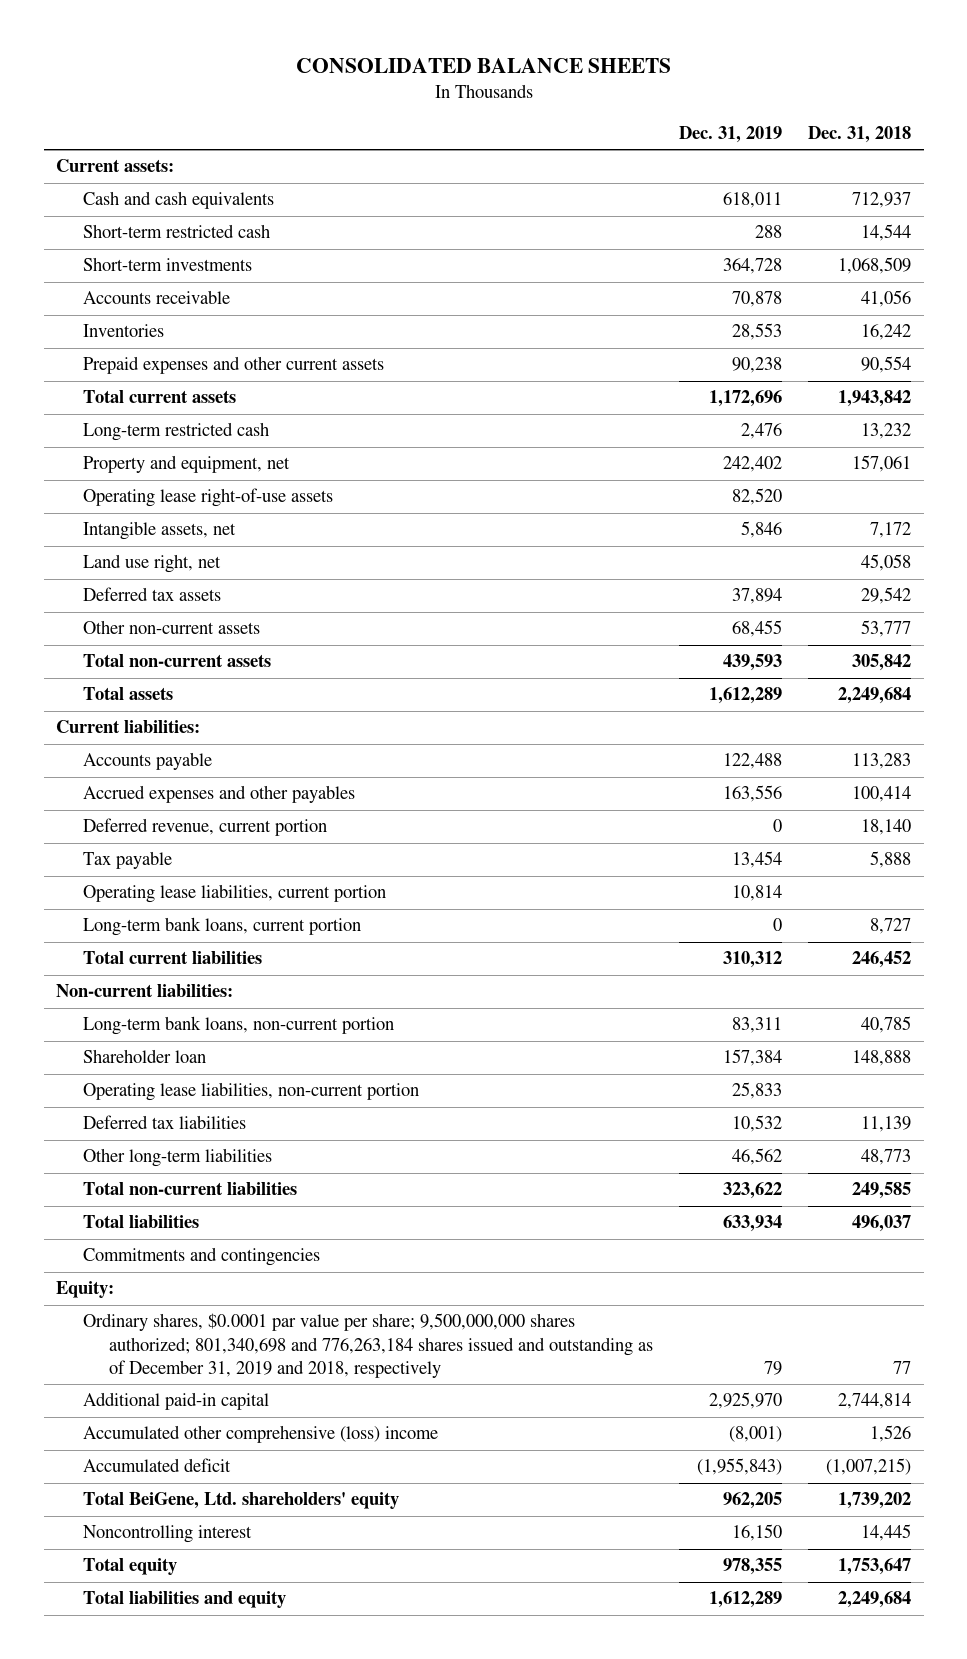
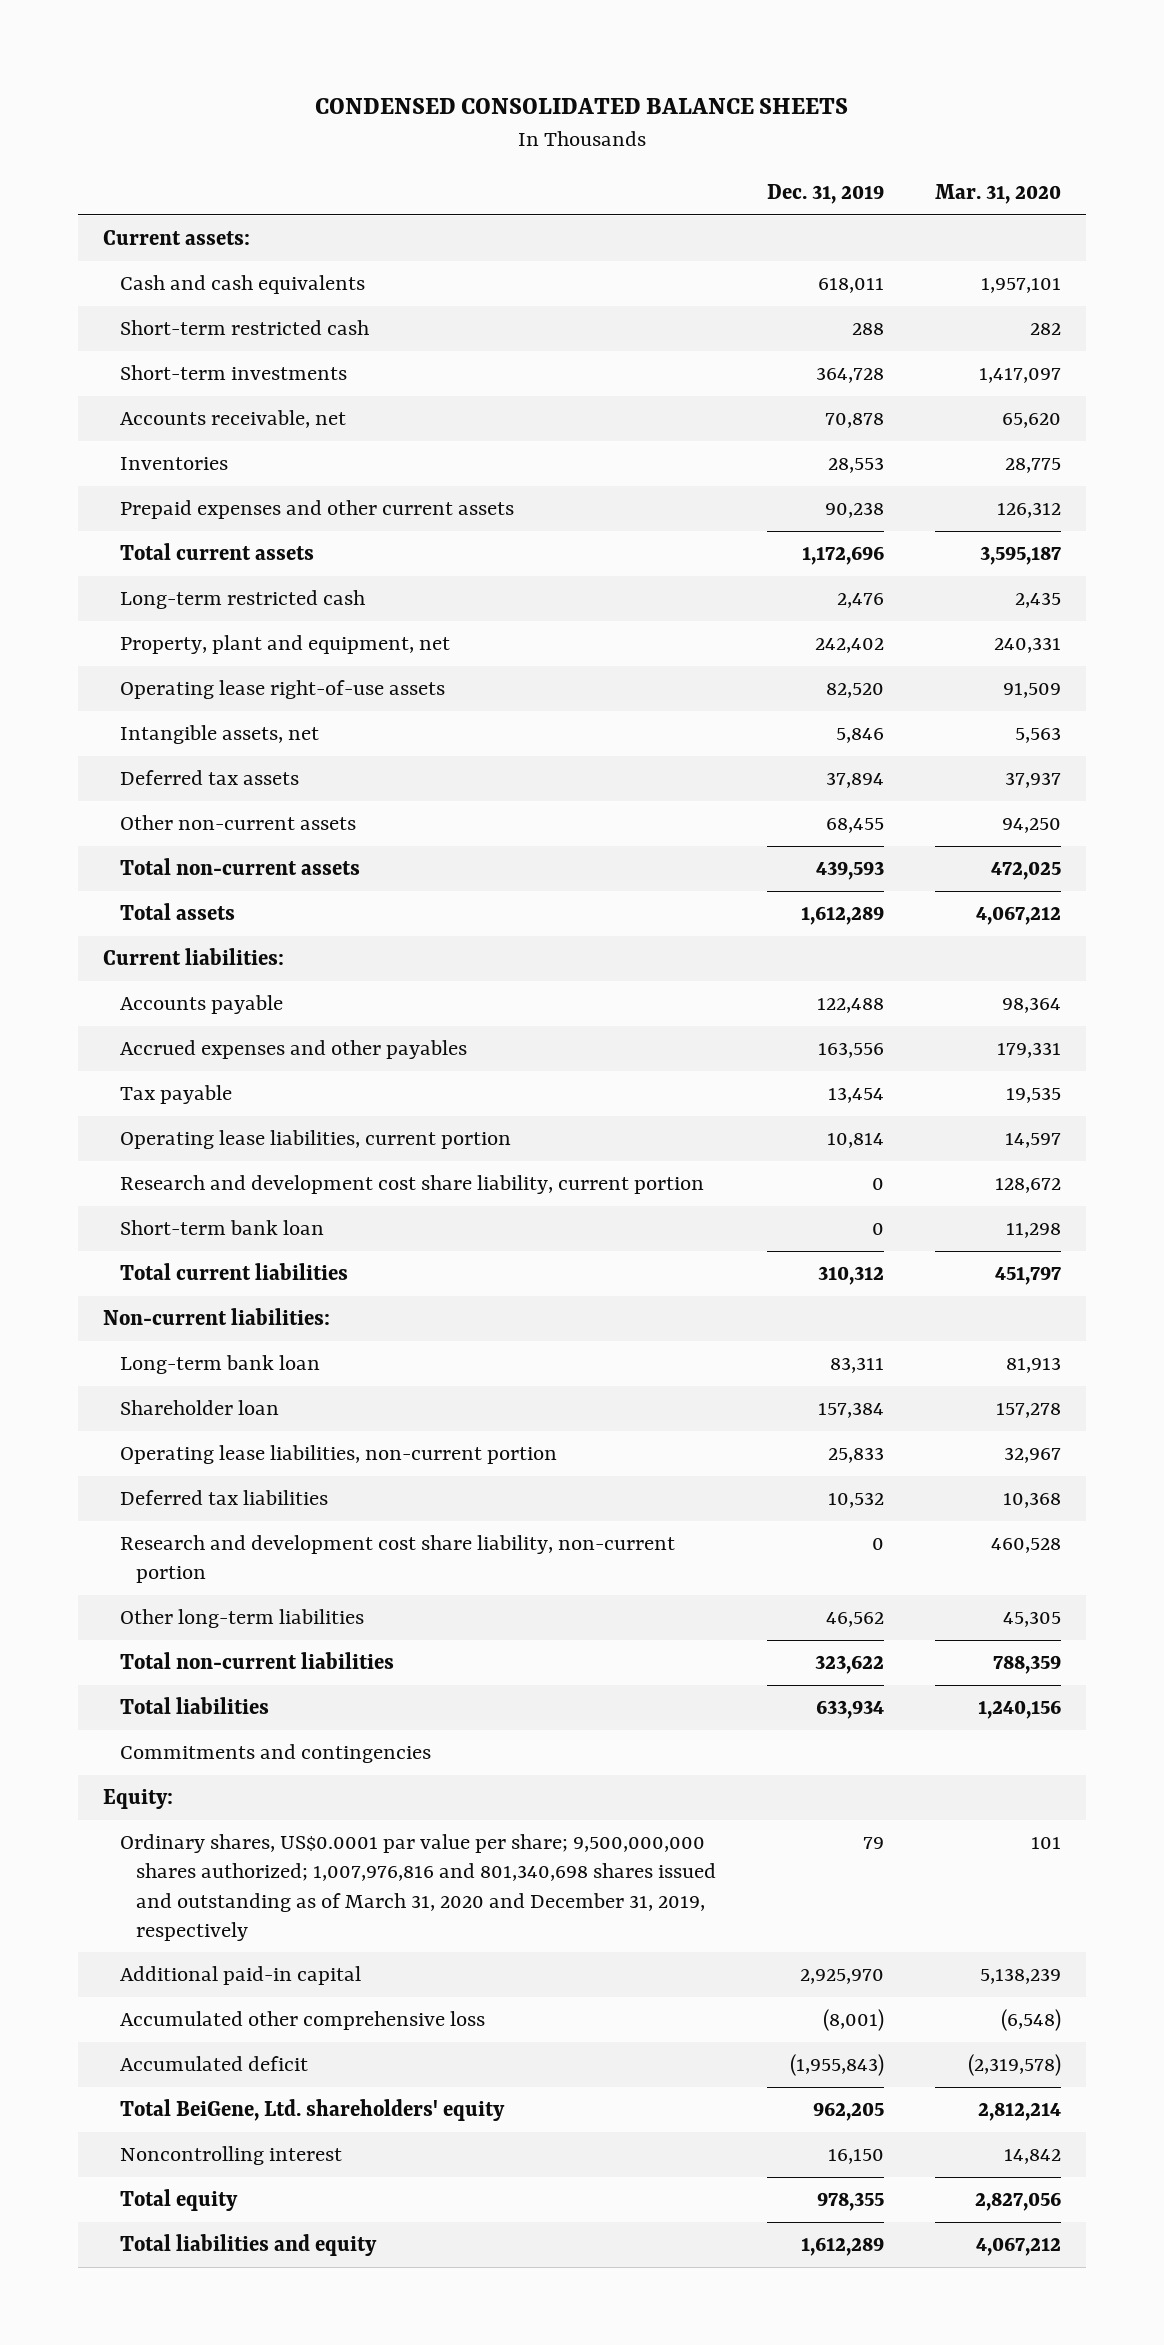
[295,57,671,73] CONSOLIDATED BALANCE SHEETS -> [315,98,849,115] CONDENSED CONSOLIDATED BALANCE SHEETS
[807,126,911,144] Dec. 31, 2018 -> none
none -> [934,184,1061,205] Mar. 31, 2020
[82,290,230,305] Accounts receivable -> [119,410,346,429] Accounts receivable, net
[82,455,290,474] Property and equipment, net -> [119,635,450,655] Property, plant and equipment, net
[82,554,221,574] Land use right, net -> none
[82,818,327,837] Deferred revenue, current portion -> none
none -> [119,1175,704,1195] Research and development cost share liability, current portion
[82,917,361,937] Long-term bank loans, current portion -> [119,1220,324,1236] Short-term bank loan
[82,1016,394,1036] Long-term bank loans, non-current portion -> [119,1355,320,1375] Long-term bank loan
none -> [119,1535,675,1584] Research and development cost share liability, non-current portion
[82,1313,654,1379] Ordinary shares, $0.0001 par value per share; 9,500,000,000 shares authorized; 801,340,698 and 776,263,184 shares issued and outstanding as of December 31, 2019 and 2018, respectively -> [119,1834,717,1941] Ordinary shares, US$0.0001 par value per share; 9,500,000,000 shares authorized; 1,007,976,816 and 801,340,698 shares issued and outstanding as of March 31, 2020 and December 31, 2019, respectively
[82,1425,438,1444] Accumulated other comprehensive (loss) income -> [119,2011,485,2031] Accumulated other comprehensive loss

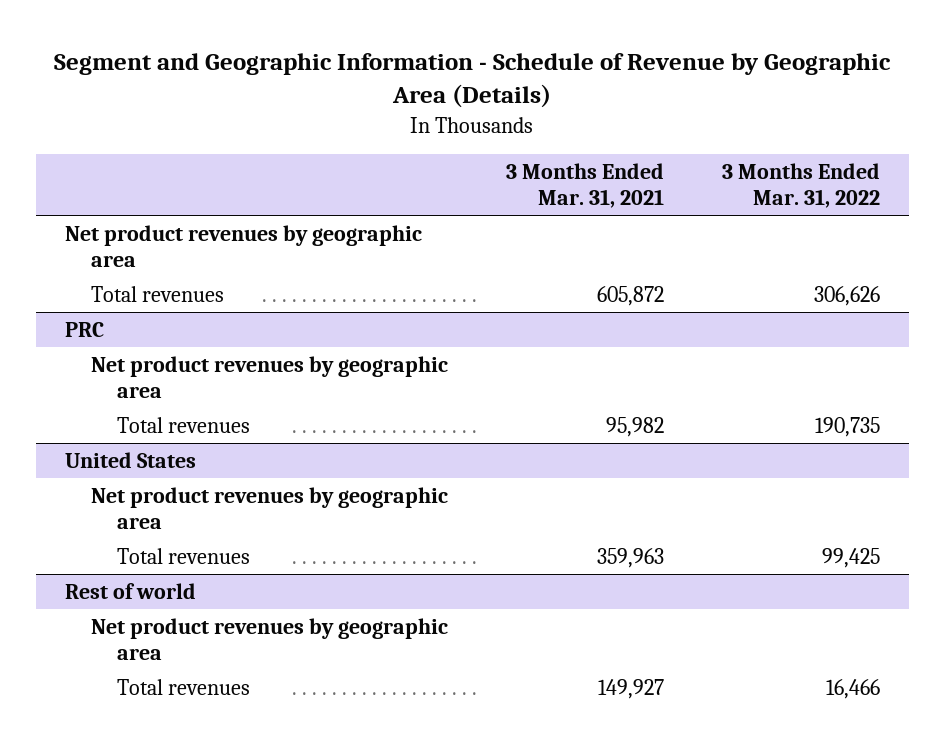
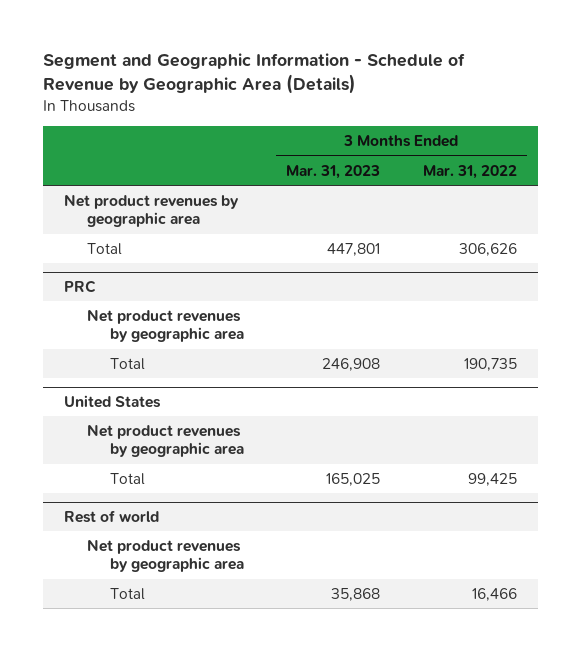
[505,163,664,209] 3 Months Ended Mar. 31, 2021 -> none
none -> [286,164,381,179] Mar. 31, 2023
[90,285,224,302] Total revenues -> [86,242,122,255] Total
[116,416,250,433] Total revenues -> [109,357,145,370] Total
[116,547,250,564] Total revenues -> [109,472,145,485] Total
[116,678,250,695] Total revenues -> [109,587,145,600] Total

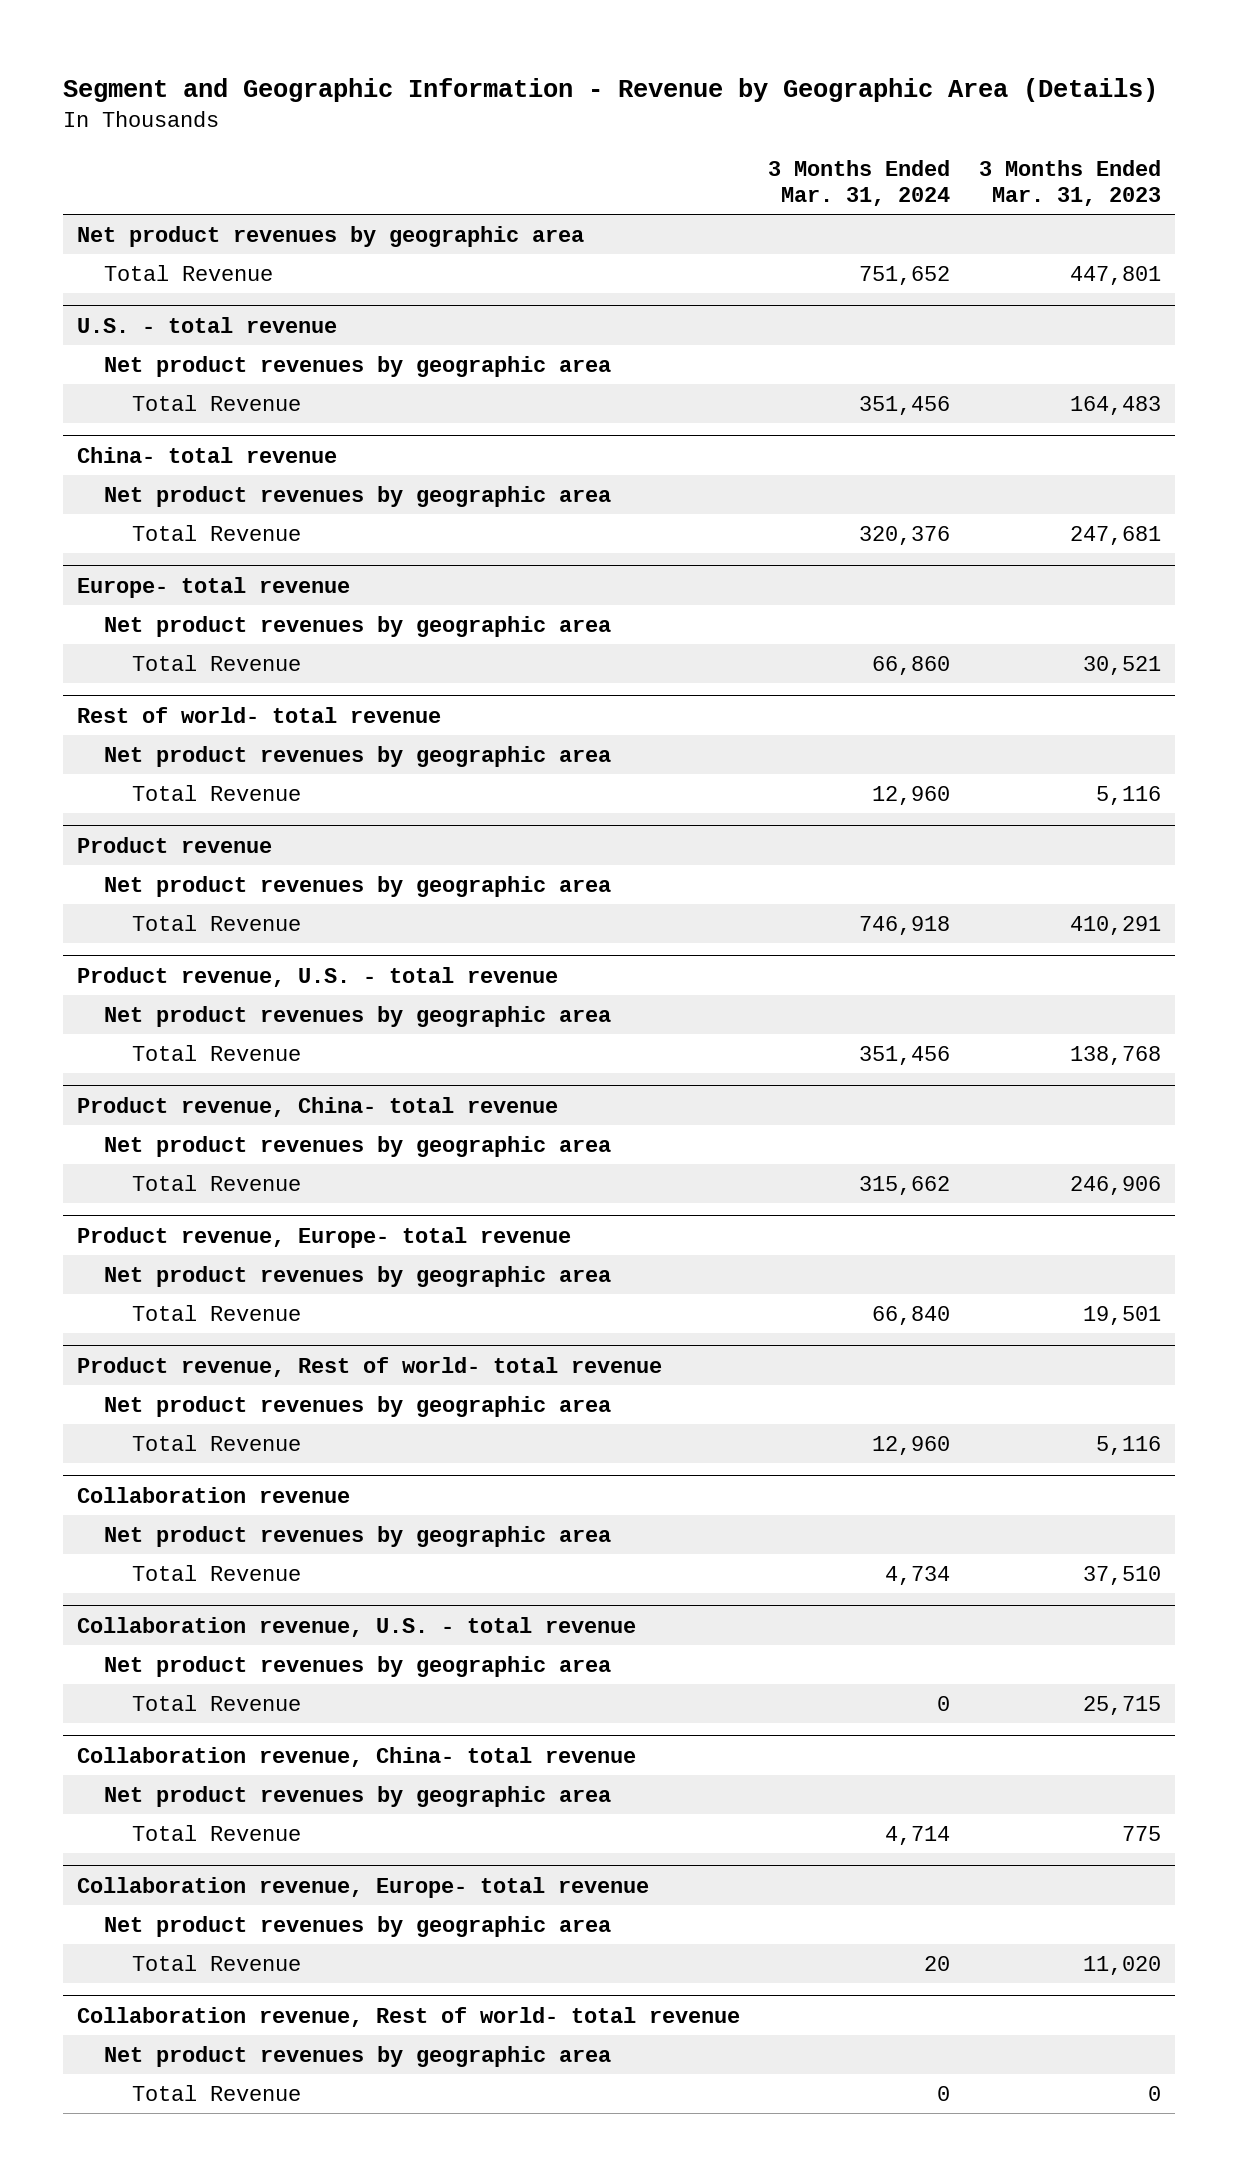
[42,53,465,95] Segment and Geographic Information - Schedule of Revenue by Geographic Area (Details) -> [62,78,1158,103] Segment and Geographic Information - Revenue by Geographic Area (Details)
[422,164,517,179] Mar. 31, 2022 -> none
none -> [768,160,951,207] 3 Months Ended Mar. 31, 2024
[63,279,96,293] PRC -> none
[86,242,122,255] Total -> [104,264,274,281] Total Revenue
none -> [76,316,337,333] U.S. - total revenue
[63,394,161,408] United States -> none
[109,357,145,370] Total -> [131,394,301,411] Total Revenue
[322,357,381,371] 246,908 -> [1069,395,1161,415] 164,483
none -> [76,446,337,463] China- total revenue
[63,509,159,523] Rest of world -> none
[109,472,145,485] Total -> [131,524,301,541] Total Revenue
[326,472,381,486] 165,025 -> [1069,525,1161,545] 247,681
none -> [76,576,350,598] Europe- total revenue
[109,587,145,600] Total -> [131,654,301,671] Total Revenue
[331,587,381,601] 35,868 -> [1082,655,1161,675] 30,521
none -> [76,706,441,723] Rest of world- total revenue
none -> [104,745,612,767] Net product revenues by geographic area
none -> [131,784,301,801] Total Revenue
none -> [76,836,272,853] Product revenue
none -> [104,875,612,897] Net product revenues by geographic area
none -> [131,914,301,931] Total Revenue
none -> [76,966,558,987] Product revenue, U.S. - total revenue
none -> [104,1005,612,1027] Net product revenues by geographic area
none -> [131,1044,301,1061] Total Revenue
none -> [76,1096,558,1117] Product revenue, China- total revenue
none -> [104,1135,612,1157] Net product revenues by geographic area
none -> [131,1174,301,1191] Total Revenue
none -> [76,1226,571,1248] Product revenue, Europe- total revenue
none -> [104,1265,612,1287] Net product revenues by geographic area
none -> [131,1304,301,1321] Total Revenue
none -> [76,1356,662,1377] Product revenue, Rest of world- total revenue
none -> [104,1395,612,1417] Net product revenues by geographic area
none -> [131,1434,301,1451] Total Revenue
none -> [76,1486,350,1503] Collaboration revenue
none -> [104,1525,612,1547] Net product revenues by geographic area
none -> [131,1564,301,1581] Total Revenue
none -> [76,1616,636,1637] Collaboration revenue, U.S. - total revenue
none -> [104,1655,612,1677] Net product revenues by geographic area
none -> [131,1694,301,1711] Total Revenue
none -> [76,1746,636,1767] Collaboration revenue, China- total revenue
none -> [104,1785,612,1807] Net product revenues by geographic area
none -> [131,1824,301,1841] Total Revenue
none -> [76,1876,649,1898] Collaboration revenue, Europe- total revenue
none -> [104,1915,612,1937] Net product revenues by geographic area
none -> [131,1954,301,1971] Total Revenue
none -> [76,2006,740,2027] Collaboration revenue, Rest of world- total revenue
none -> [104,2045,612,2067] Net product revenues by geographic area
none -> [131,2084,301,2101] Total Revenue

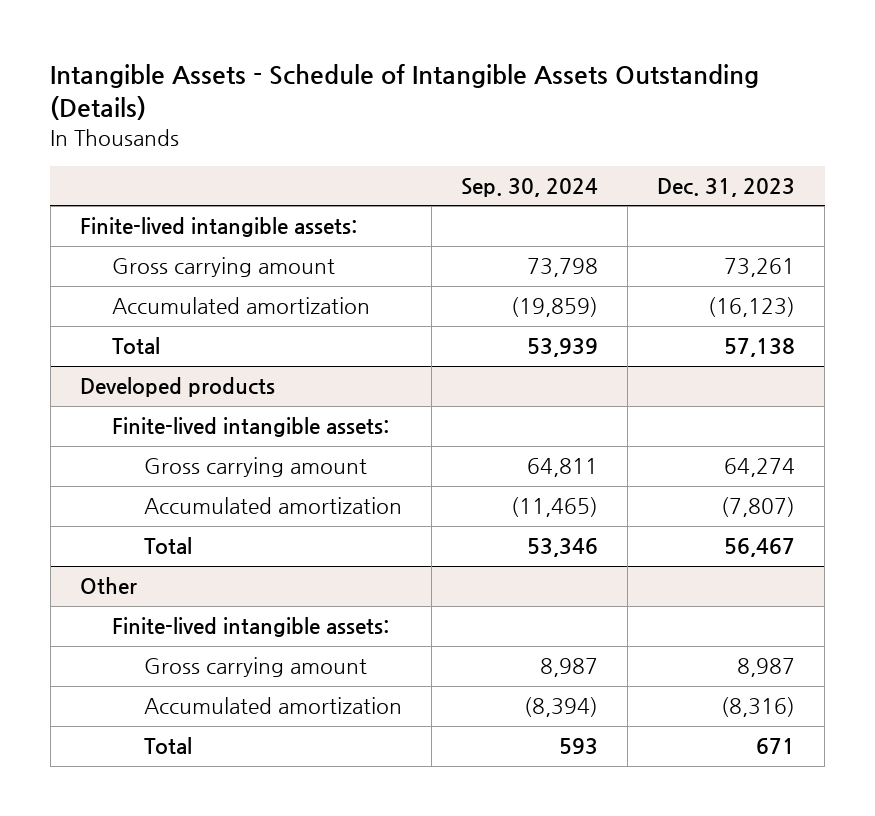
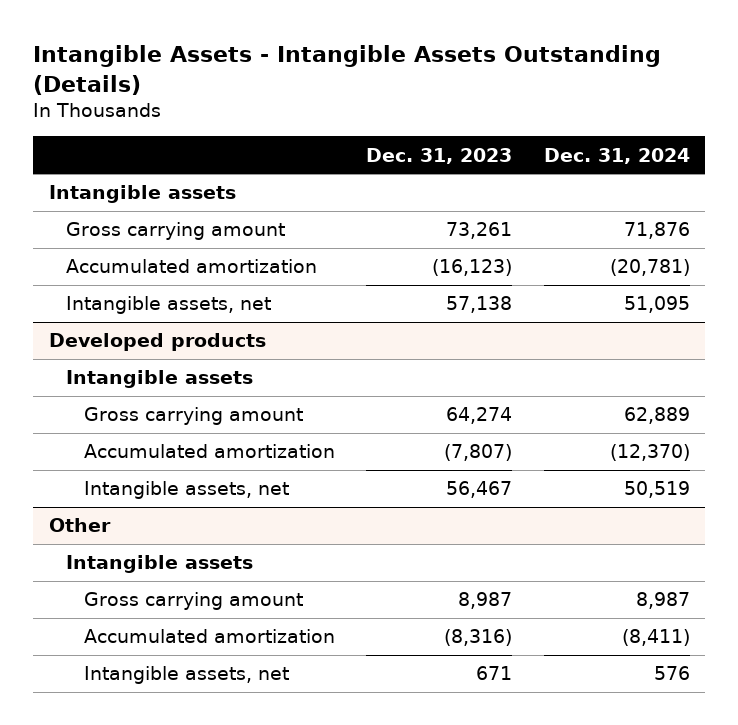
[50,64,760,120] Intangible Assets - Schedule of Intangible Assets Outstanding (Details) -> [33,45,662,95] Intangible Assets - Intangible Assets Outstanding (Details)
[461,177,599,197] Sep. 30, 2024 -> none
none -> [543,147,690,164] Dec. 31, 2024
[79,217,357,238] Finite-lived intangible assets: -> [48,185,236,204] Intangible assets
[111,337,160,355] Total -> [66,296,272,315] Intangible assets, net
[111,417,389,438] Finite-lived intangible assets: -> [66,370,254,389] Intangible assets
[144,537,193,555] Total -> [83,481,289,500] Intangible assets, net
[111,617,389,638] Finite-lived intangible assets: -> [66,555,254,574] Intangible assets
[144,737,193,755] Total -> [83,666,289,685] Intangible assets, net

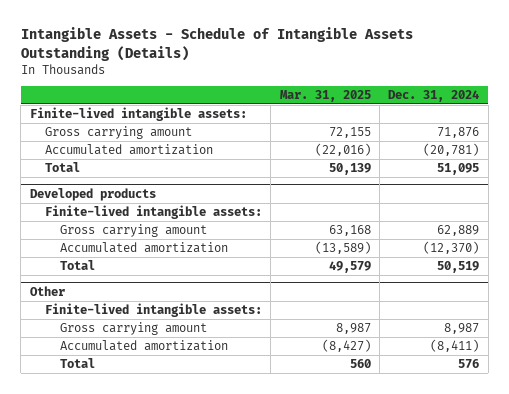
[33,45,662,95] Intangible Assets - Intangible Assets Outstanding (Details) -> [20,27,413,61] Intangible Assets - Schedule of Intangible Assets Outstanding (Details)
[366,147,513,164] Dec. 31, 2023 -> none
none -> [279,89,371,102] Mar. 31, 2025
[48,185,236,204] Intangible assets -> [29,107,247,122] Finite-lived intangible assets:
[66,296,272,315] Intangible assets, net -> [44,162,80,173] Total
[66,370,254,389] Intangible assets -> [44,205,262,220] Finite-lived intangible assets:
[83,481,289,500] Intangible assets, net -> [59,260,95,271] Total
[66,555,254,574] Intangible assets -> [44,303,262,318] Finite-lived intangible assets:
[83,666,289,685] Intangible assets, net -> [59,358,95,369] Total

